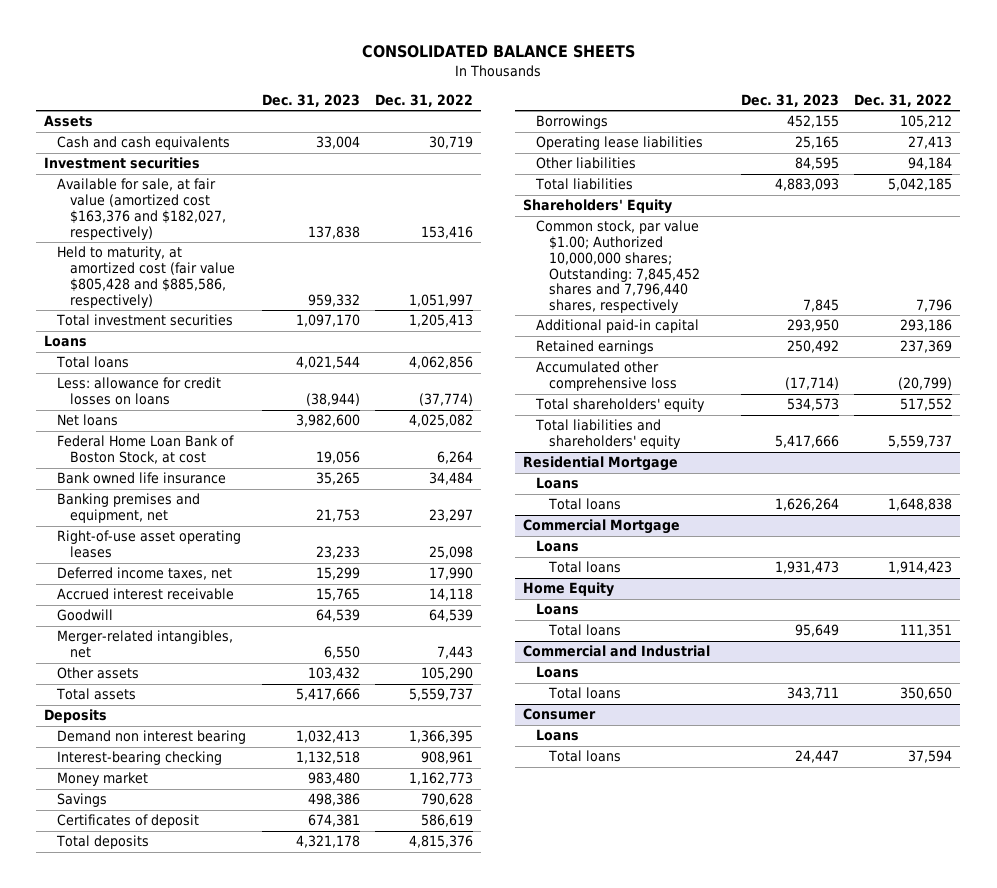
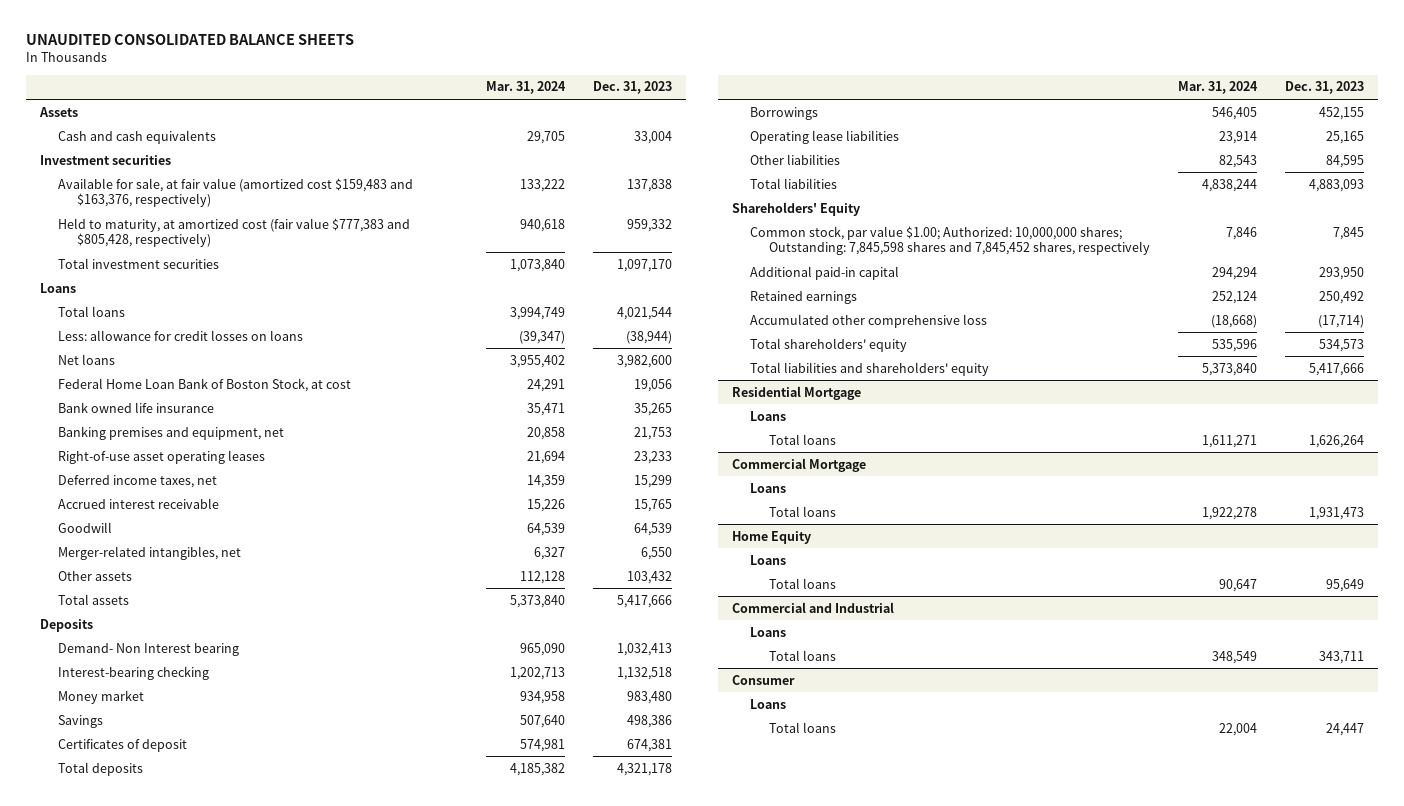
[362,45,636,59] CONSOLIDATED BALANCE SHEETS -> [25,34,354,46] UNAUDITED CONSOLIDATED BALANCE SHEETS
[375,93,474,107] Dec. 31, 2022 -> none
none -> [486,81,567,95] Mar. 31, 2024
[56,178,226,240] Available for sale, at fair value (amortized cost $163,376 and $182,027, respectively) -> [58,177,414,208] Available for sale, at fair value (amortized cost $159,483 and $163,376, respectively)
[56,246,235,308] Held to maturity, at amortized cost (fair value $805,428 and $885,586, respectively) -> [58,217,411,248] Held to maturity, at amortized cost (fair value $777,383 and $805,428, respectively)
[56,730,246,745] Demand non interest bearing -> [58,642,240,656] Demand- Non Interest bearing
[535,220,700,313] Common stock, par value $1.00; Authorized 10,000,000 shares; Outstanding: 7,845,452 shares and 7,796,440 shares, respectively -> [750,225,1151,256] Common stock, par value $1.00; Authorized: 10,000,000 shares; Outstanding: 7,845,598 shares and 7,845,452 shares, respectively

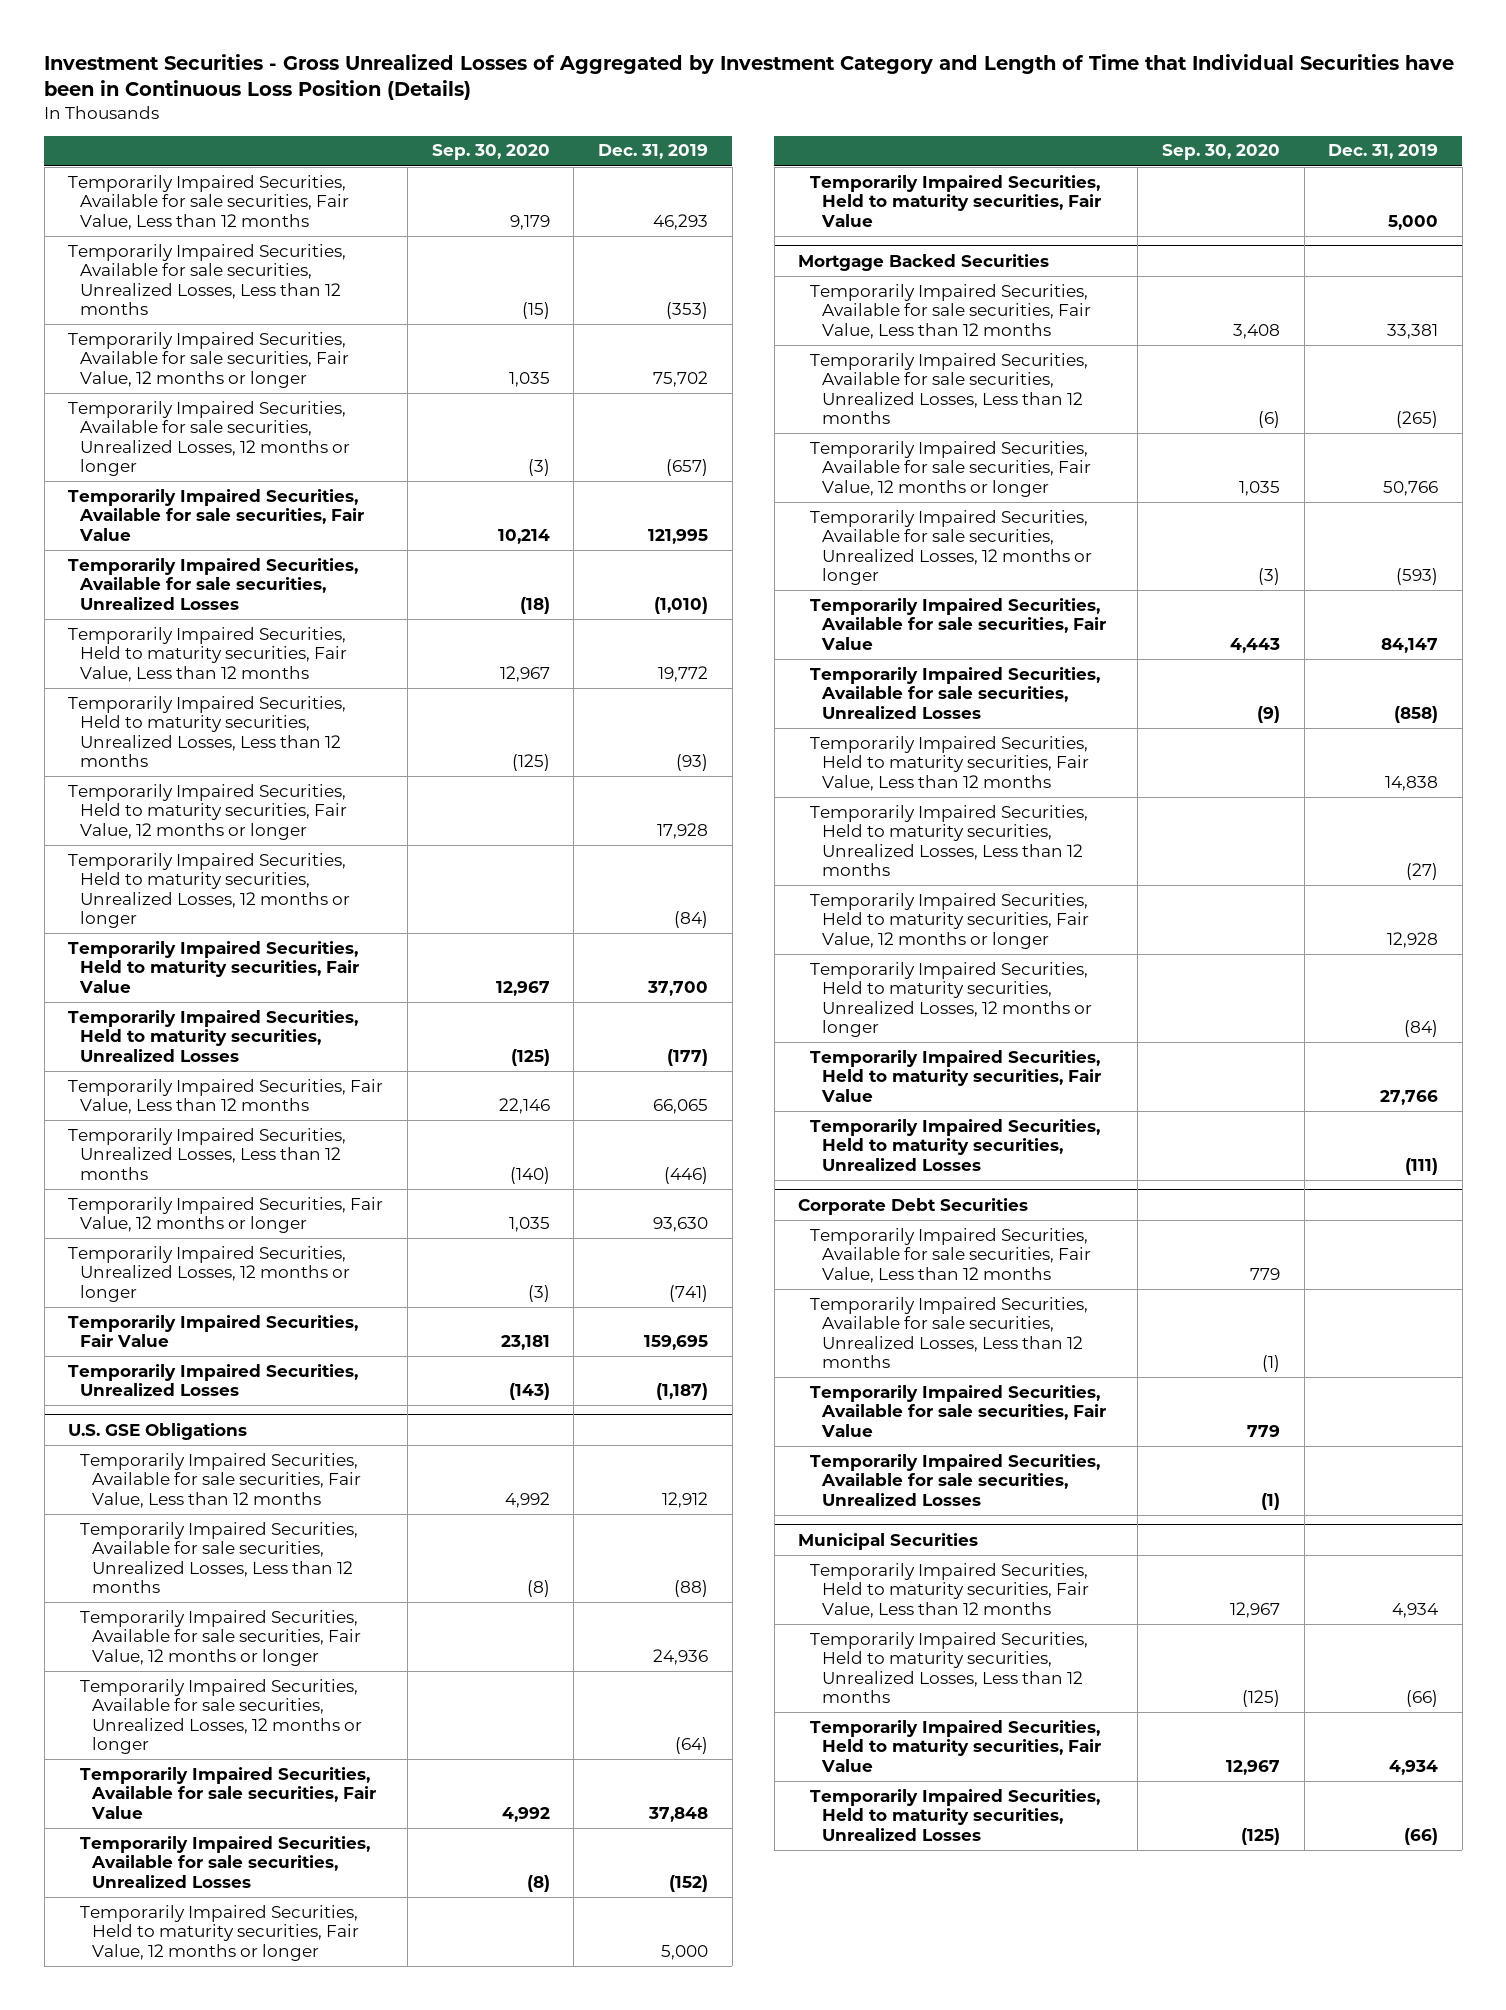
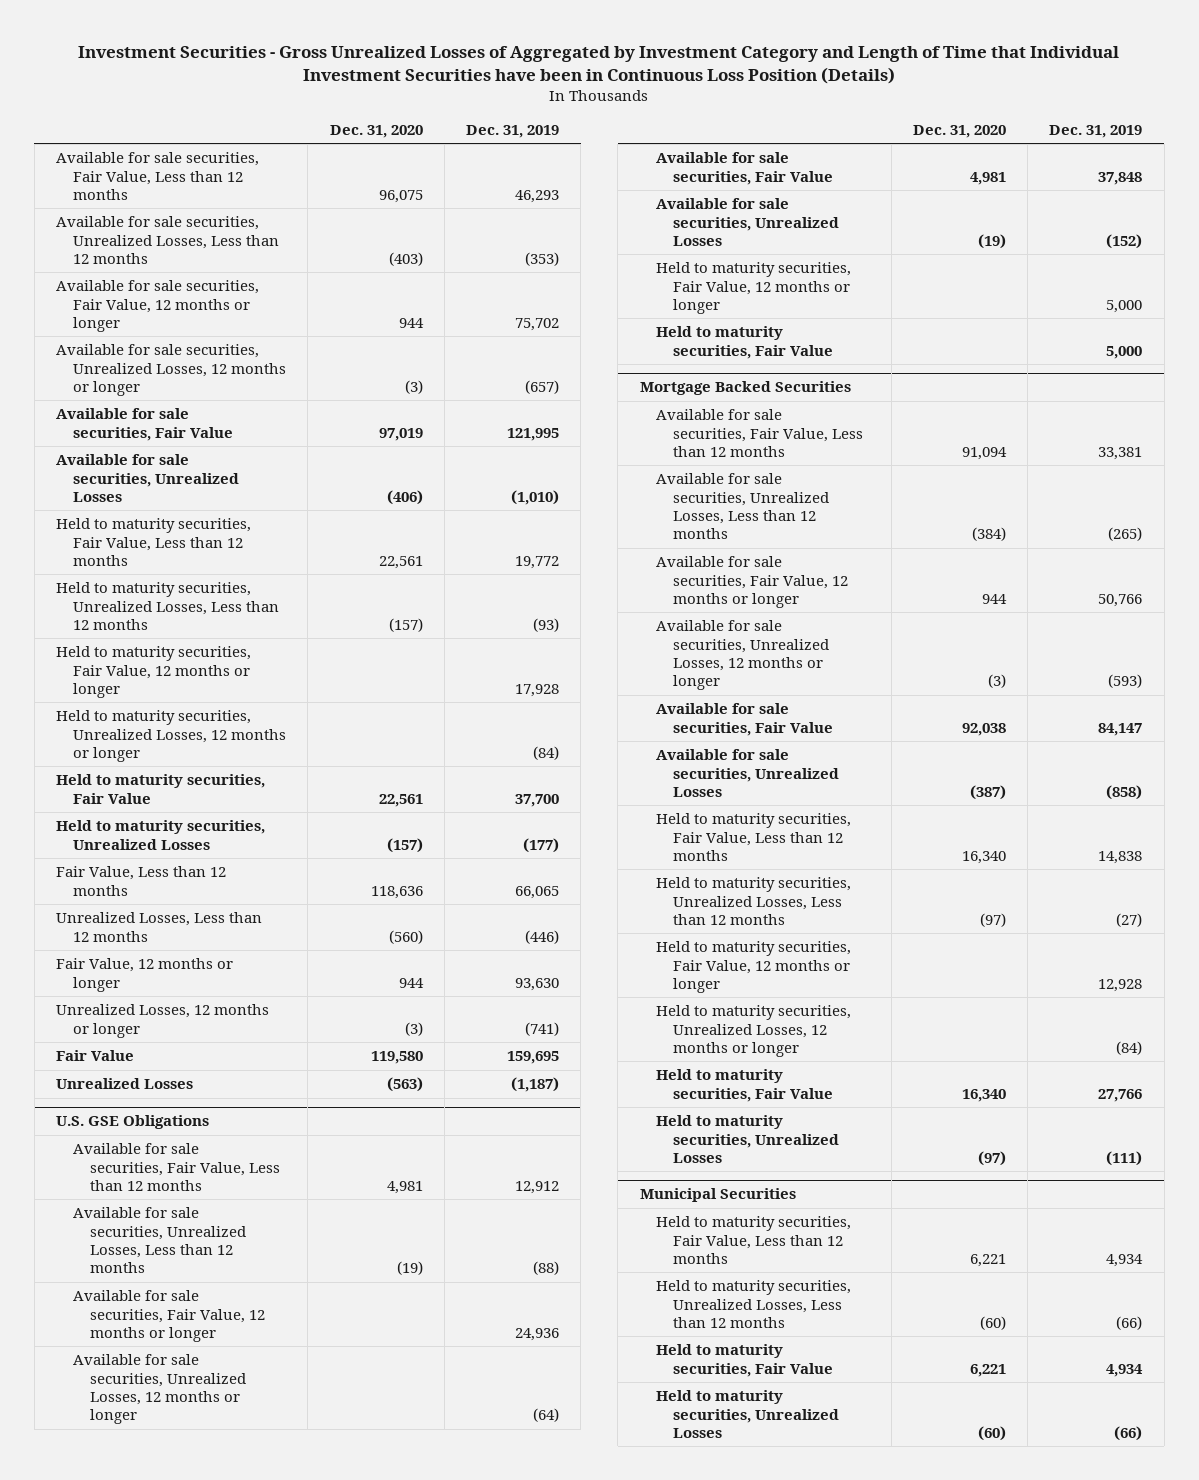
[44,54,1455,101] Investment Securities - Gross Unrealized Losses of Aggregated by Investment Category and Length of Time that Individual Securities have been in Continuous Loss Position (Details) -> [78,45,1120,84] Investment Securities - Gross Unrealized Losses of Aggregated by Investment Category and Length of Time that Individual Investment Securities have been in Continuous Loss Position (Details)
[431,144,550,161] Sep. 30, 2020 -> none
none -> [329,124,423,138] Dec. 31, 2020
[68,174,350,230] Temporarily Impaired Securities, Available for sale securities, Fair Value, Less than 12 months -> [56,152,260,200] Available for sale securities, Fair Value, Less than 12 months
[68,243,347,316] Temporarily Impaired Securities, Available for sale securities, Unrealized Losses, Less than 12 months -> [56,216,280,264] Available for sale securities, Unrealized Losses, Less than 12 months
[68,331,350,388] Temporarily Impaired Securities, Available for sale securities, Fair Value, 12 months or longer -> [56,280,260,332] Available for sale securities, Fair Value, 12 months or longer
[68,400,351,477] Temporarily Impaired Securities, Available for sale securities, Unrealized Losses, 12 months or longer -> [56,344,287,396] Available for sale securities, Unrealized Losses, 12 months or longer
[68,488,365,541] Temporarily Impaired Securities, Available for sale securities, Fair Value -> [56,408,234,441] Available for sale securities, Fair Value
[68,557,359,610] Temporarily Impaired Securities, Available for sale securities, Unrealized Losses -> [56,454,240,502] Available for sale securities, Unrealized Losses
[68,626,348,682] Temporarily Impaired Securities, Held to maturity securities, Fair Value, Less than 12 months -> [56,518,252,566] Held to maturity securities, Fair Value, Less than 12 months
[68,695,347,768] Temporarily Impaired Securities, Held to maturity securities, Unrealized Losses, Less than 12 months -> [56,582,280,630] Held to maturity securities, Unrealized Losses, Less than 12 months
[68,783,348,840] Temporarily Impaired Securities, Held to maturity securities, Fair Value, 12 months or longer -> [56,646,252,698] Held to maturity securities, Fair Value, 12 months or longer
[68,852,351,929] Temporarily Impaired Securities, Held to maturity securities, Unrealized Losses, 12 months or longer -> [56,710,287,762] Held to maturity securities, Unrealized Losses, 12 months or longer
[68,940,360,993] Temporarily Impaired Securities, Held to maturity securities, Fair Value -> [56,774,266,804] Held to maturity securities, Fair Value
[68,1009,359,1062] Temporarily Impaired Securities, Held to maturity securities, Unrealized Losses -> [56,820,266,850] Held to maturity securities, Unrealized Losses
[68,1078,384,1115] Temporarily Impaired Securities, Fair Value, Less than 12 months -> [56,866,227,896] Fair Value, Less than 12 months
[68,1127,347,1180] Temporarily Impaired Securities, Unrealized Losses, Less than 12 months -> [56,912,263,942] Unrealized Losses, Less than 12 months
[68,1196,384,1234] Temporarily Impaired Securities, Fair Value, 12 months or longer -> [56,958,234,992] Fair Value, 12 months or longer
[68,1245,351,1302] Temporarily Impaired Securities, Unrealized Losses, 12 months or longer -> [56,1004,270,1038] Unrealized Losses, 12 months or longer
[68,1314,359,1348] Temporarily Impaired Securities, Fair Value -> [56,1050,135,1062] Fair Value
[68,1363,359,1397] Temporarily Impaired Securities, Unrealized Losses -> [56,1078,194,1090] Unrealized Losses
[80,1452,362,1508] Temporarily Impaired Securities, Available for sale securities, Fair Value, Less than 12 months -> [73,1143,280,1191] Available for sale securities, Fair Value, Less than 12 months
[80,1521,359,1594] Temporarily Impaired Securities, Available for sale securities, Unrealized Losses, Less than 12 months -> [73,1207,246,1274] Available for sale securities, Unrealized Losses, Less than 12 months
[80,1609,362,1666] Temporarily Impaired Securities, Available for sale securities, Fair Value, 12 months or longer -> [73,1290,265,1342] Available for sale securities, Fair Value, 12 months or longer
[80,1678,363,1755] Temporarily Impaired Securities, Available for sale securities, Unrealized Losses, 12 months or longer -> [73,1354,246,1425] Available for sale securities, Unrealized Losses, 12 months or longer
[80,1766,377,1819] Temporarily Impaired Securities, Available for sale securities, Fair Value -> [656,152,834,185] Available for sale securities, Fair Value
[80,1835,371,1888] Temporarily Impaired Securities, Available for sale securities, Unrealized Losses -> [656,198,840,246] Available for sale securities, Unrealized Losses
[80,1904,360,1961] Temporarily Impaired Securities, Held to maturity securities, Fair Value, 12 months or longer -> [656,262,852,314] Held to maturity securities, Fair Value, 12 months or longer
[810,174,1102,227] Temporarily Impaired Securities, Held to maturity securities, Fair Value -> [656,326,834,359] Held to maturity securities, Fair Value
[798,1197,1029,1215] Corporate Debt Securities -> none
[810,1227,1092,1283] Temporarily Impaired Securities, Available for sale securities, Fair Value, Less than 12 months -> none
[810,1296,1089,1369] Temporarily Impaired Securities, Available for sale securities, Unrealized Losses, Less than 12 months -> none
[810,1384,1107,1437] Temporarily Impaired Securities, Available for sale securities, Fair Value -> none
[810,1453,1101,1506] Temporarily Impaired Securities, Available for sale securities, Unrealized Losses -> none
[810,283,1092,339] Temporarily Impaired Securities, Available for sale securities, Fair Value, Less than 12 months -> [656,409,864,457] Available for sale securities, Fair Value, Less than 12 months
[810,352,1089,425] Temporarily Impaired Securities, Available for sale securities, Unrealized Losses, Less than 12 months -> [656,473,830,540] Available for sale securities, Unrealized Losses, Less than 12 months
[810,440,1092,497] Temporarily Impaired Securities, Available for sale securities, Fair Value, 12 months or longer -> [656,556,849,608] Available for sale securities, Fair Value, 12 months or longer
[810,509,1093,586] Temporarily Impaired Securities, Available for sale securities, Unrealized Losses, 12 months or longer -> [656,620,830,691] Available for sale securities, Unrealized Losses, 12 months or longer
[810,597,1107,650] Temporarily Impaired Securities, Available for sale securities, Fair Value -> [656,703,834,736] Available for sale securities, Fair Value
[810,666,1101,719] Temporarily Impaired Securities, Available for sale securities, Unrealized Losses -> [656,749,840,797] Available for sale securities, Unrealized Losses
[810,735,1090,791] Temporarily Impaired Securities, Held to maturity securities, Fair Value, Less than 12 months -> [656,813,852,861] Held to maturity securities, Fair Value, Less than 12 months
[810,804,1089,877] Temporarily Impaired Securities, Held to maturity securities, Unrealized Losses, Less than 12 months -> [656,877,852,925] Held to maturity securities, Unrealized Losses, Less than 12 months
[810,892,1090,949] Temporarily Impaired Securities, Held to maturity securities, Fair Value, 12 months or longer -> [656,941,852,993] Held to maturity securities, Fair Value, 12 months or longer
[810,961,1093,1038] Temporarily Impaired Securities, Held to maturity securities, Unrealized Losses, 12 months or longer -> [656,1005,852,1057] Held to maturity securities, Unrealized Losses, 12 months or longer
[810,1049,1102,1102] Temporarily Impaired Securities, Held to maturity securities, Fair Value -> [656,1069,834,1102] Held to maturity securities, Fair Value
[810,1118,1101,1171] Temporarily Impaired Securities, Held to maturity securities, Unrealized Losses -> [656,1115,840,1163] Held to maturity securities, Unrealized Losses
[810,1562,1090,1618] Temporarily Impaired Securities, Held to maturity securities, Fair Value, Less than 12 months -> [656,1216,852,1264] Held to maturity securities, Fair Value, Less than 12 months
[810,1631,1089,1704] Temporarily Impaired Securities, Held to maturity securities, Unrealized Losses, Less than 12 months -> [656,1280,852,1328] Held to maturity securities, Unrealized Losses, Less than 12 months
[810,1719,1102,1772] Temporarily Impaired Securities, Held to maturity securities, Fair Value -> [656,1344,834,1377] Held to maturity securities, Fair Value
[810,1788,1101,1841] Temporarily Impaired Securities, Held to maturity securities, Unrealized Losses -> [656,1390,840,1438] Held to maturity securities, Unrealized Losses

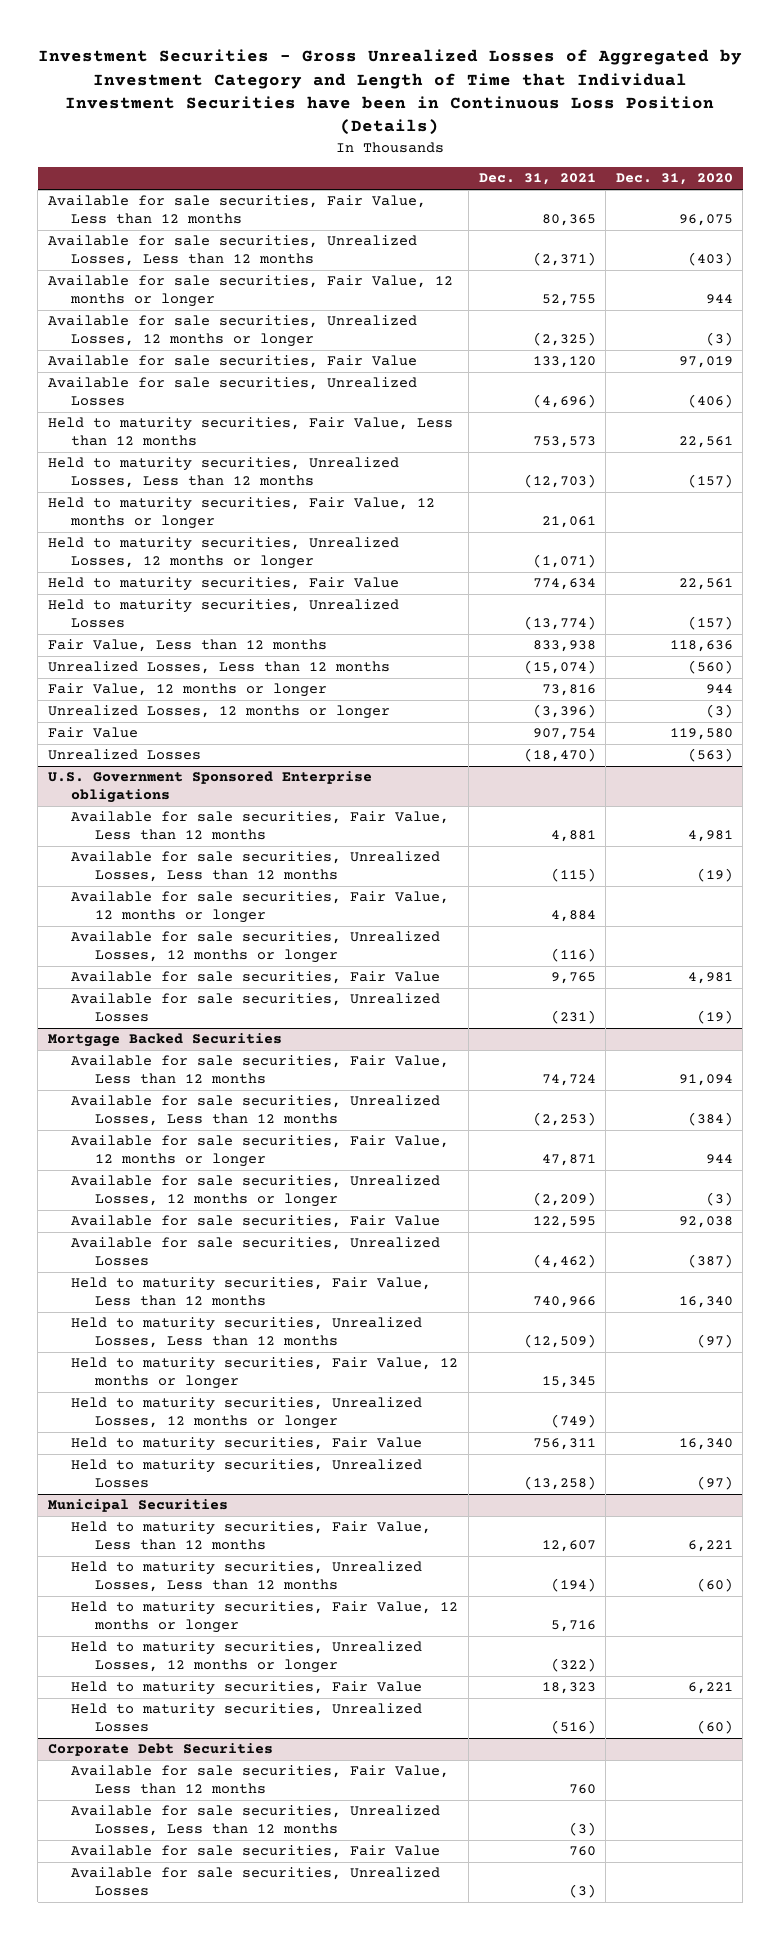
[466,124,560,138] Dec. 31, 2019 -> none
none -> [478,173,596,186] Dec. 31, 2021
[56,1115,210,1130] U.S. GSE Obligations -> [47,771,372,804] U.S. Government Sponsored Enterprise obligations
[656,262,852,314] Held to maturity securities, Fair Value, 12 months or longer -> none
[656,326,834,359] Held to maturity securities, Fair Value -> none
none -> [71,1601,459,1634] Held to maturity securities, Fair Value, 12 months or longer
none -> [71,1641,423,1674] Held to maturity securities, Unrealized Losses, 12 months or longer
none -> [47,1743,273,1757] Corporate Debt Securities
none -> [71,1765,450,1795] Available for sale securities, Fair Value, Less than 12 months
none -> [71,1805,441,1837] Available for sale securities, Unrealized Losses, Less than 12 months
none -> [71,1845,441,1859] Available for sale securities, Fair Value
none -> [71,1867,441,1897] Available for sale securities, Unrealized Losses

